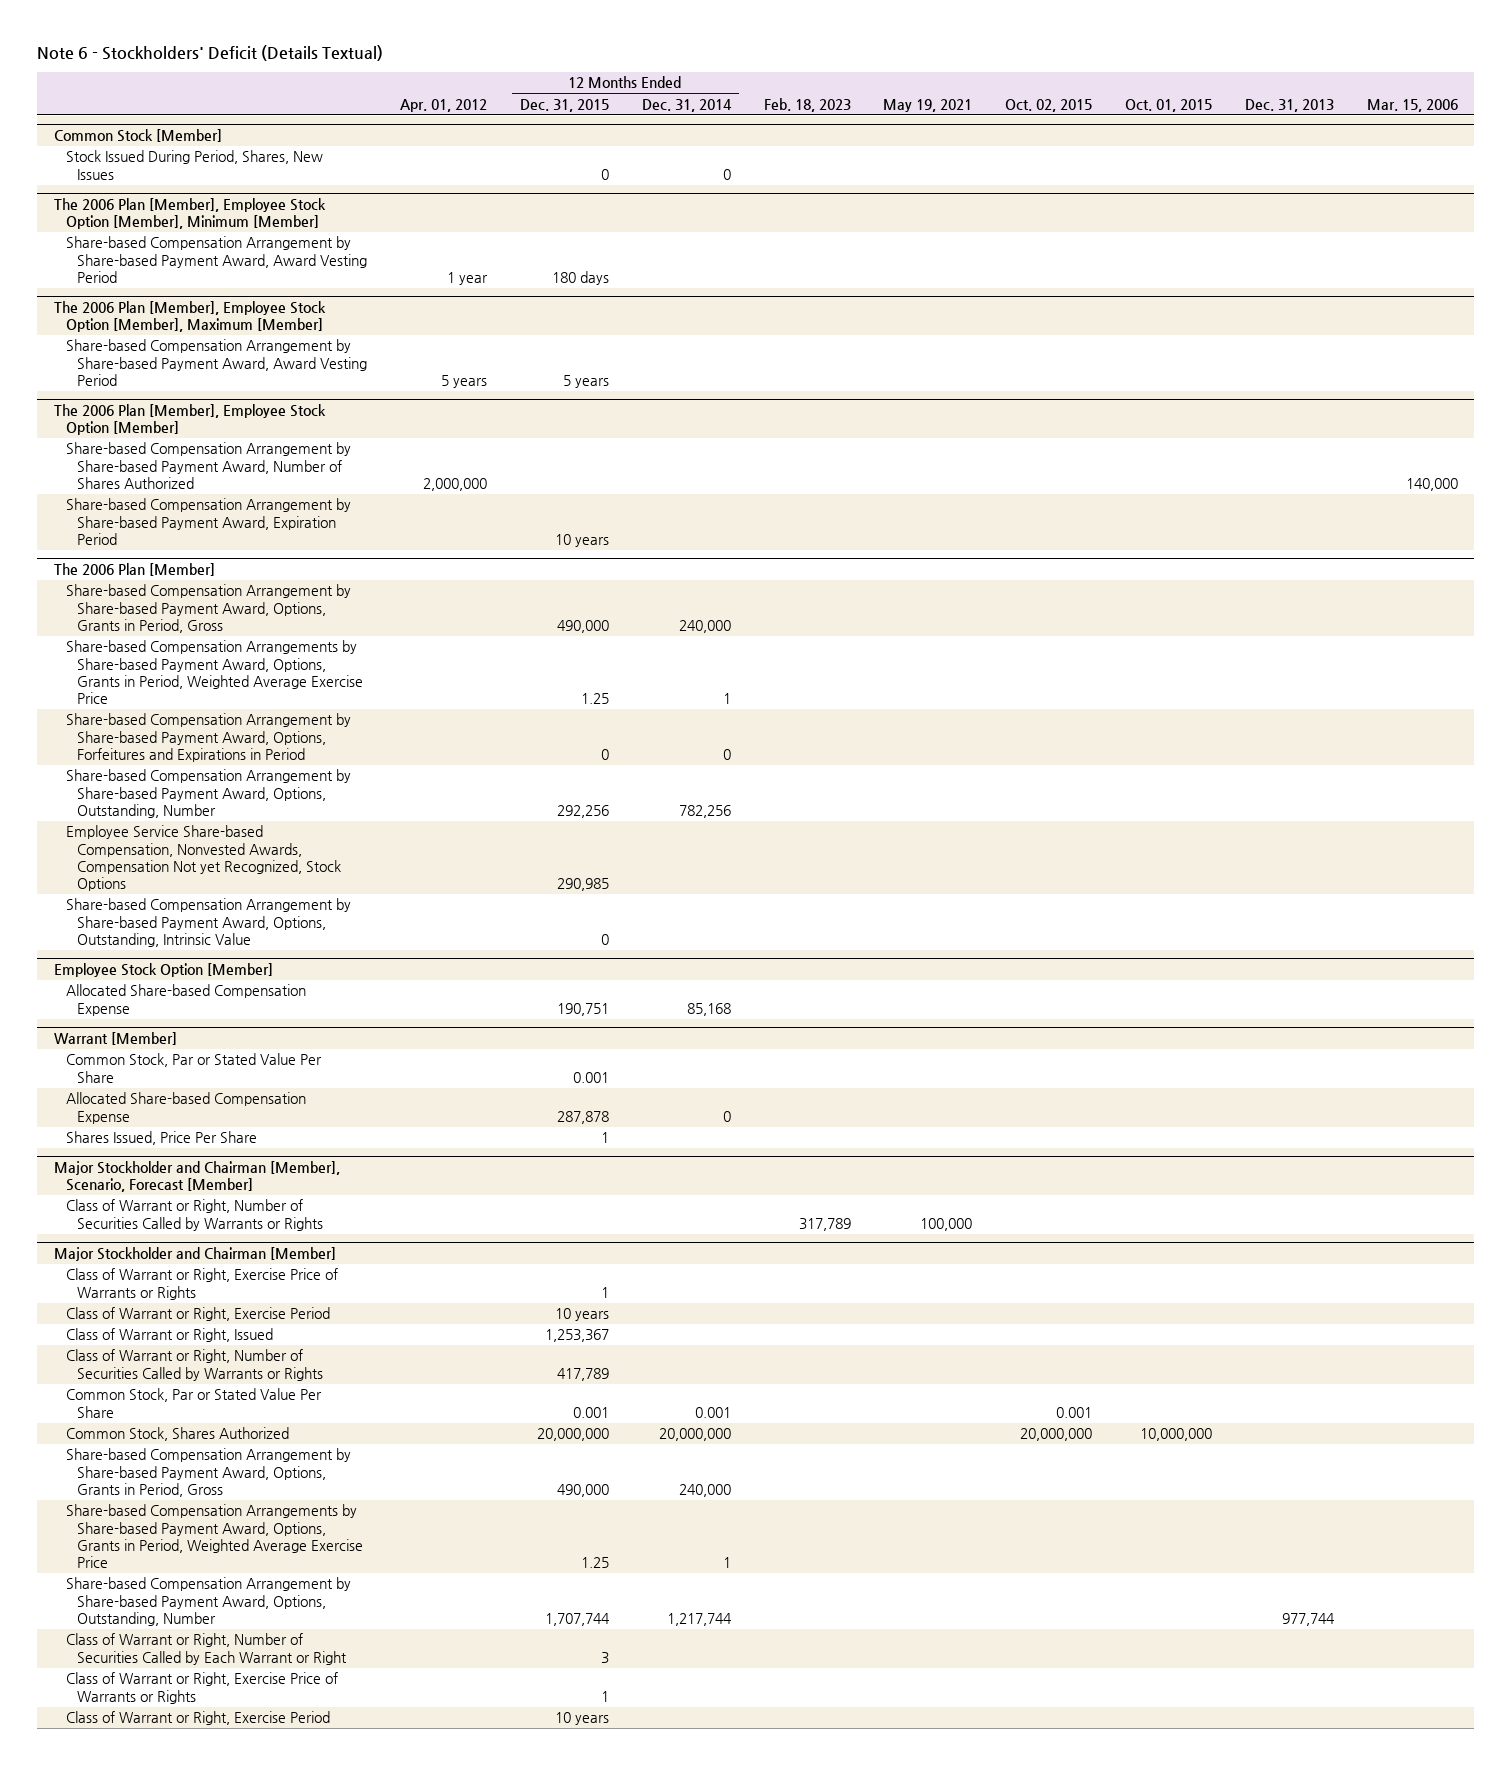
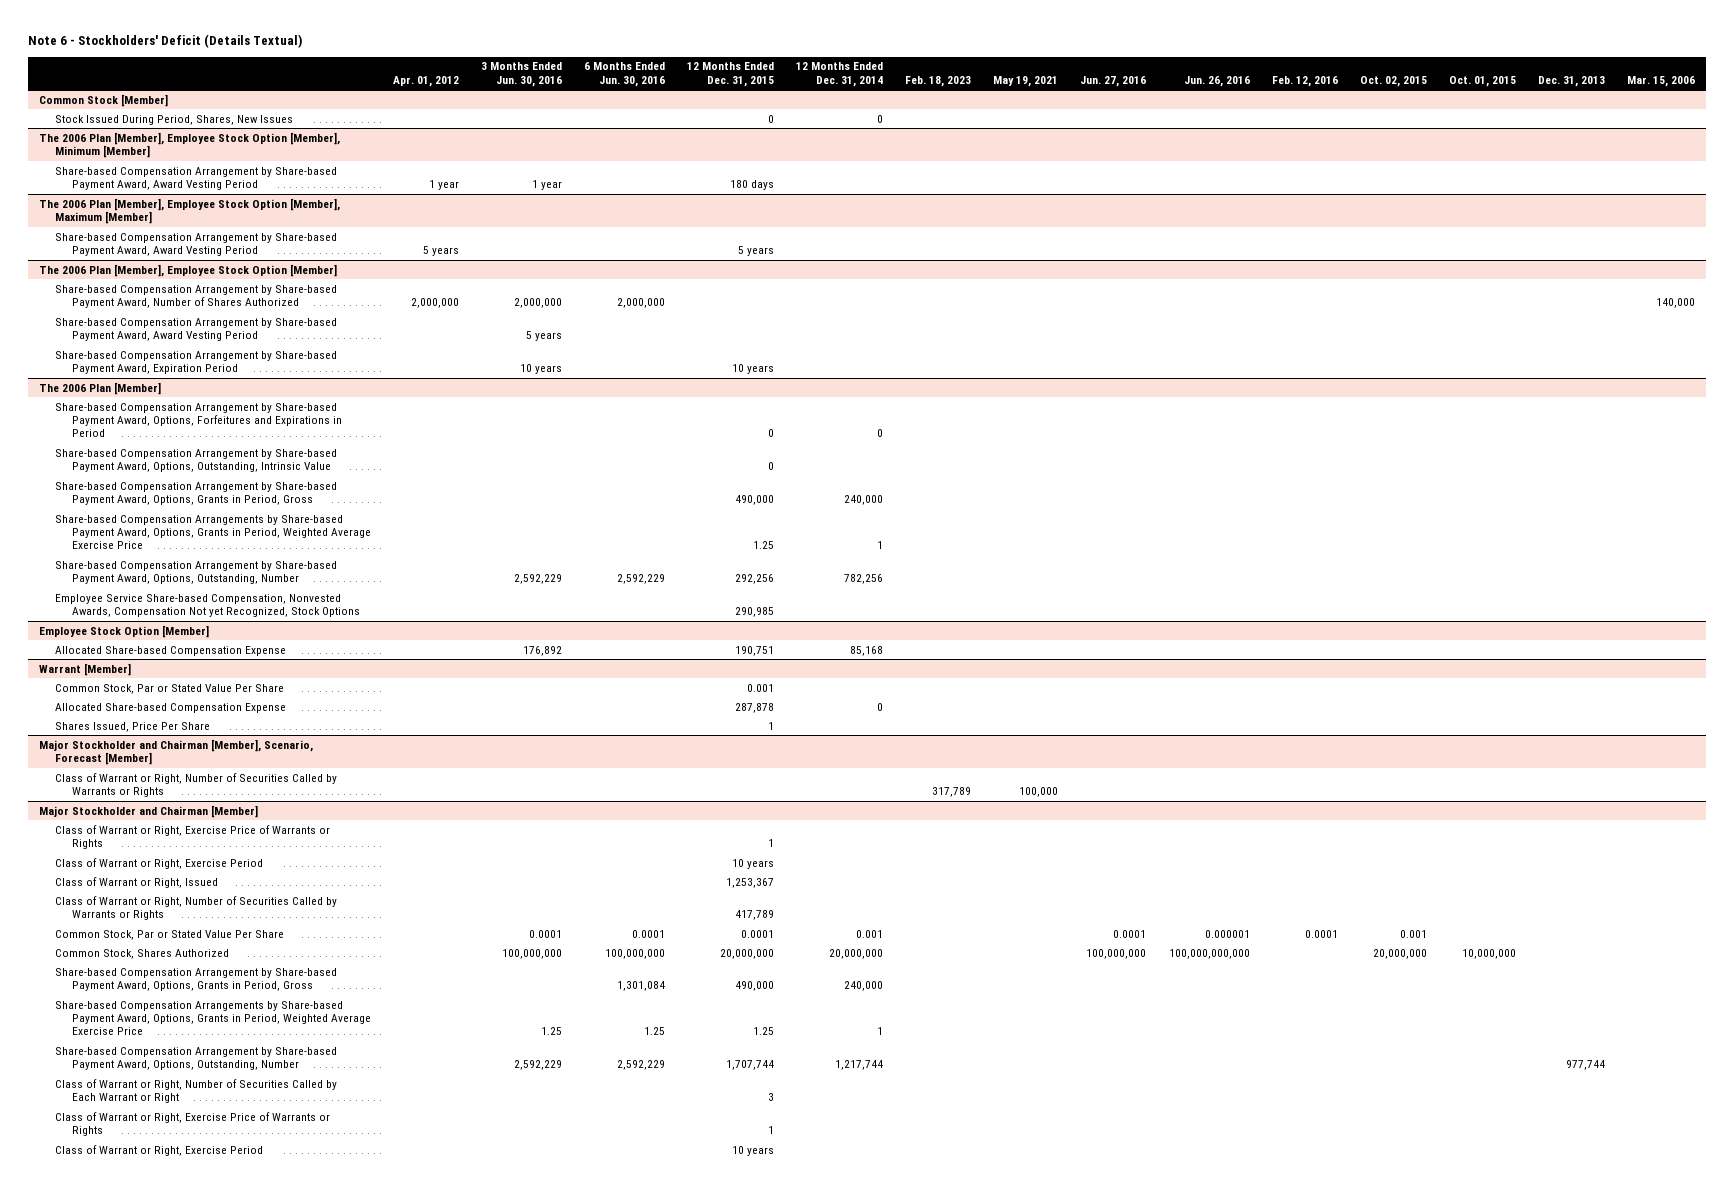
none -> [480,62,562,87] 3 Months Ended Jun. 30, 2016
none -> [583,62,665,87] 6 Months Ended Jun. 30, 2016
none -> [1080,75,1147,87] Jun. 27, 2016
none -> [1183,75,1250,87] Jun. 26, 2016
none -> [1271,75,1338,87] Feb. 12, 2016
none -> [55,317,338,341] Share-based Compensation Arrangement by Share-based Payment Award, Award Vesting Period
[65,713,351,762] Share-based Compensation Arrangement by Share-based Payment Award, Options, Forfeitures and Expirations in Period -> [55,402,342,438] Share-based Compensation Arrangement by Share-based Payment Award, Options, Forfeitures and Expirations in Period
[65,898,351,947] Share-based Compensation Arrangement by Share-based Payment Award, Options, Outstanding, Intrinsic Value -> [55,448,338,472] Share-based Compensation Arrangement by Share-based Payment Award, Options, Outstanding, Intrinsic Value
[572,1406,609,1418] 0.001 -> [741,929,775,938] 0.0001

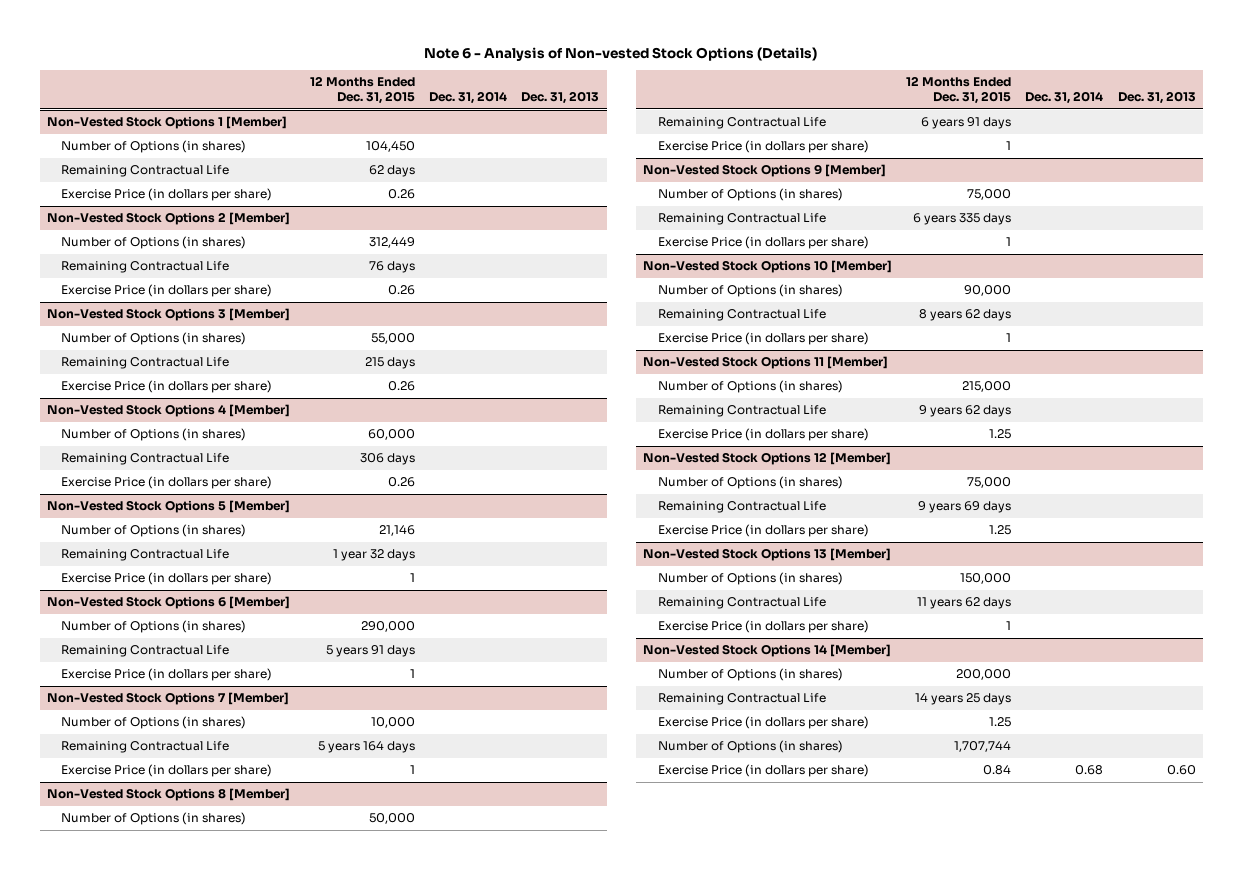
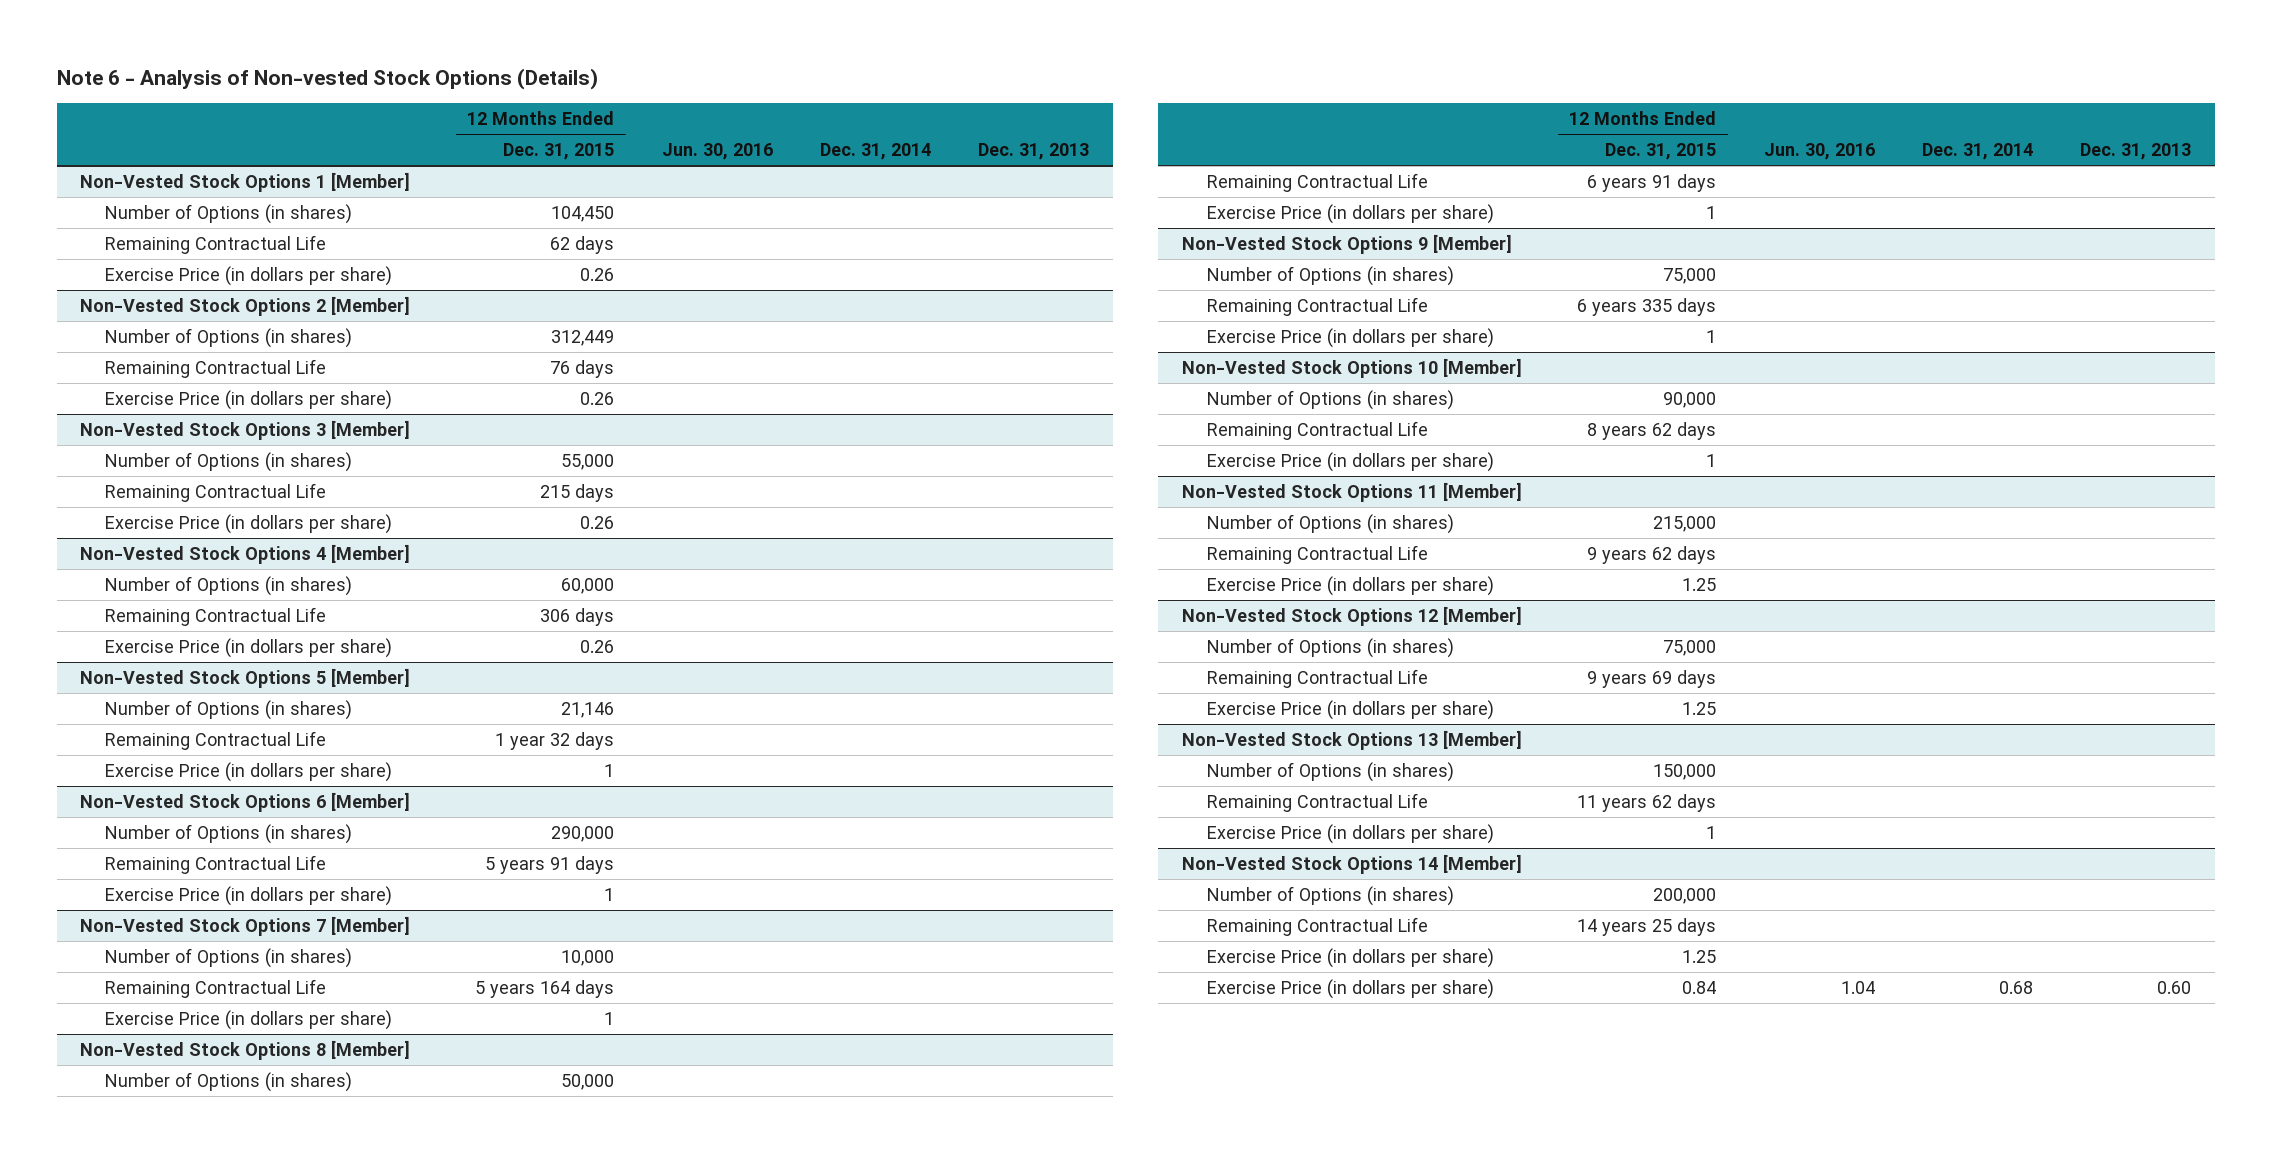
none -> [661,143,773,161] Jun. 30, 2016
[657,740,843,754] Number of Options (in shares) -> none

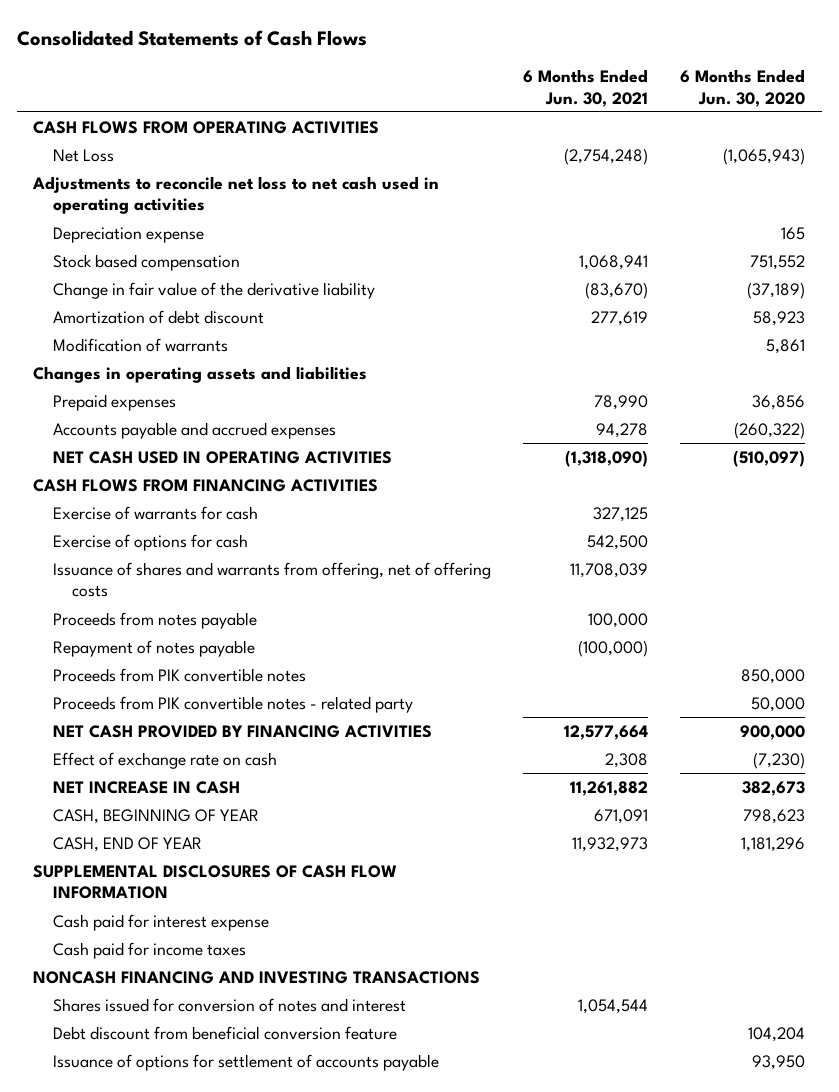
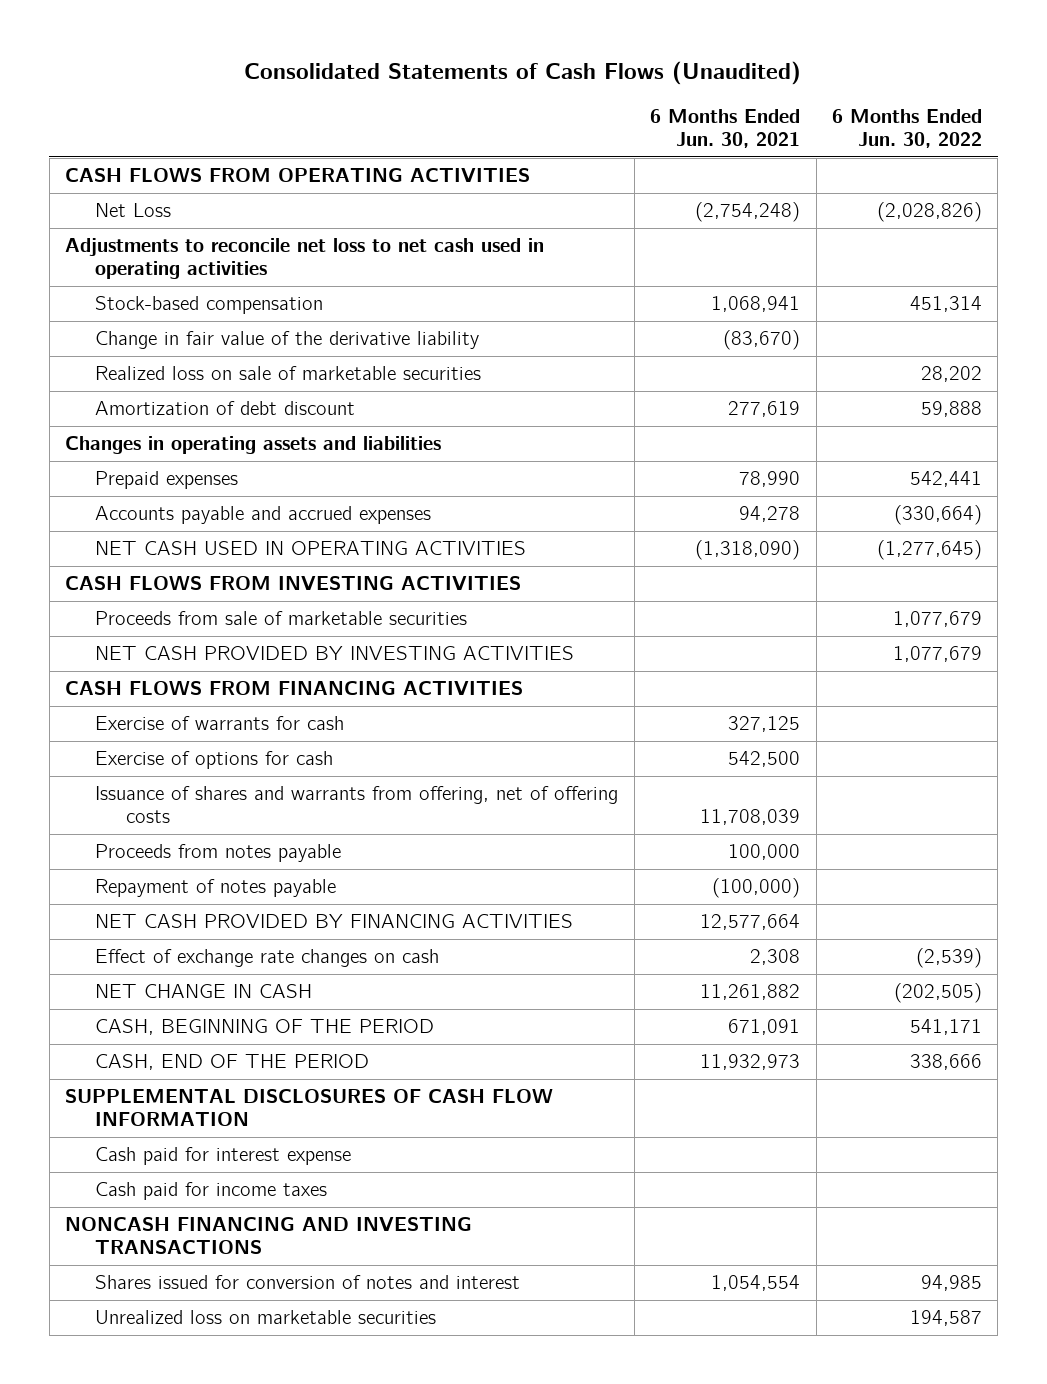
[17,29,368,46] Consolidated Statements of Cash Flows -> [244,61,802,86] Consolidated Statements of Cash Flows (Unaudited)
[680,69,806,107] 6 Months Ended Jun. 30, 2020 -> none
none -> [831,108,982,148] 6 Months Ended Jun. 30, 2022
[52,226,204,243] Depreciation expense -> none
[52,253,240,271] Stock based compensation -> [95,296,324,315] Stock-based compensation
none -> [95,366,482,381] Realized loss on sale of marketable securities
[52,337,228,352] Modification of warrants -> none
none -> [65,576,522,591] CASH FLOWS FROM INVESTING ACTIVITIES
none -> [95,611,468,626] Proceeds from sale of marketable securities
none -> [95,646,575,661] NET CASH PROVIDED BY INVESTING ACTIVITIES
[52,667,306,682] Proceeds from PIK convertible notes -> none
[52,695,413,713] Proceeds from PIK convertible notes - related party -> none
[52,751,277,769] Effect of exchange rate on cash -> [95,949,440,968] Effect of exchange rate changes on cash
[52,780,240,794] NET INCREASE IN CASH -> [95,984,313,999] NET CHANGE IN CASH
[52,808,259,824] CASH, BEGINNING OF YEAR -> [95,1019,435,1036] CASH, BEGINNING OF THE PERIOD
[52,836,202,852] CASH, END OF YEAR -> [95,1054,370,1071] CASH, END OF THE PERIOD
[52,1025,397,1040] Debt discount from beneficial conversion feature -> none
[52,1053,439,1071] Issuance of options for settlement of accounts payable -> none
[578,998,649,1014] 1,054,544 -> [711,1275,801,1292] 1,054,554
none -> [95,1310,437,1325] Unrealized loss on marketable securities

